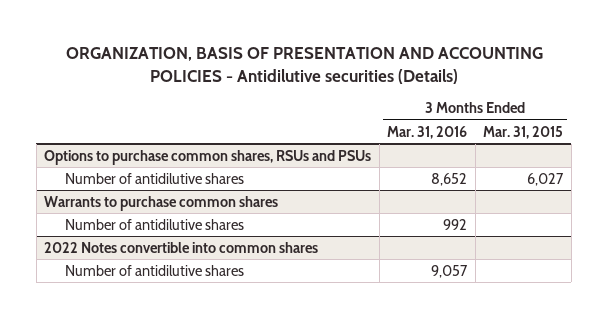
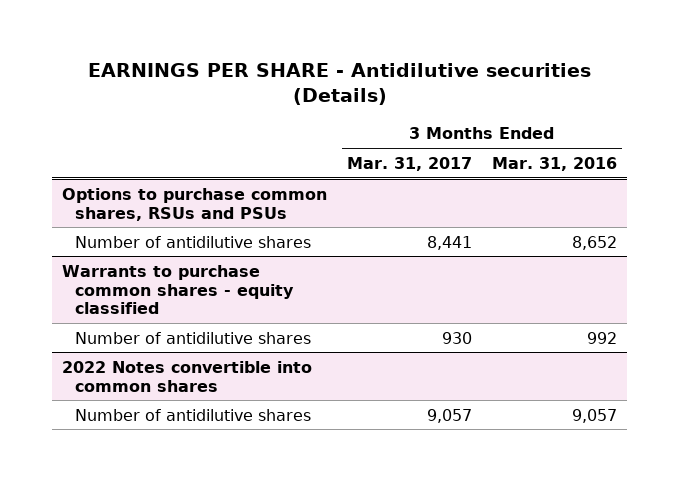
[65,46,543,84] ORGANIZATION, BASIS OF PRESENTATION AND ACCOUNTING POLICIES - Antidilutive securities (Details) -> [87,63,591,106] EARNINGS PER SHARE - Antidilutive securities (Details)
[483,125,564,139] Mar. 31, 2015 -> none
none -> [347,156,473,171] Mar. 31, 2017
[44,195,279,211] Warrants to purchase common shares -> [62,264,294,315] Warrants to purchase common shares - equity classified

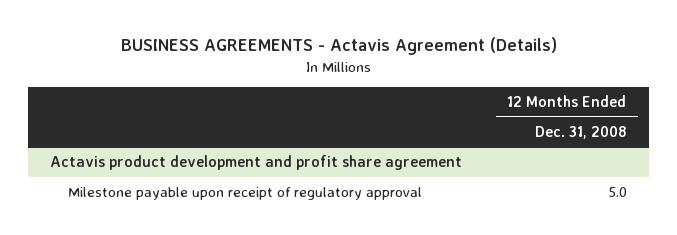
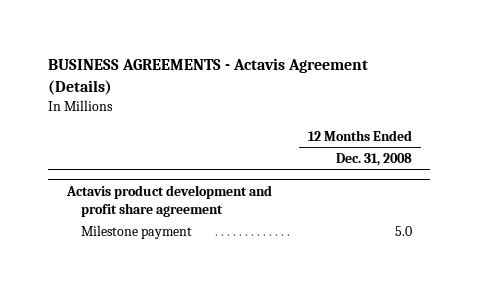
[68,187,423,201] Milestone payable upon receipt of regulatory approval -> [81,225,193,240] Milestone payment

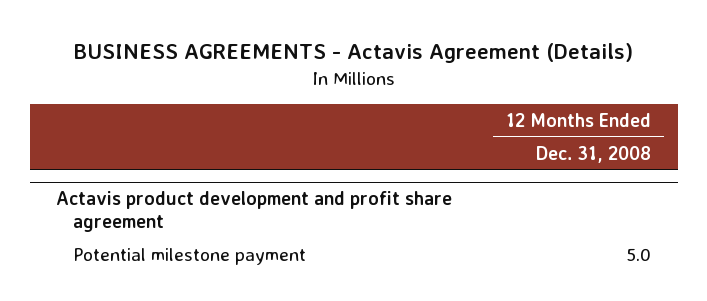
[81,225,193,240] Milestone payment -> [73,247,307,265] Potential milestone payment

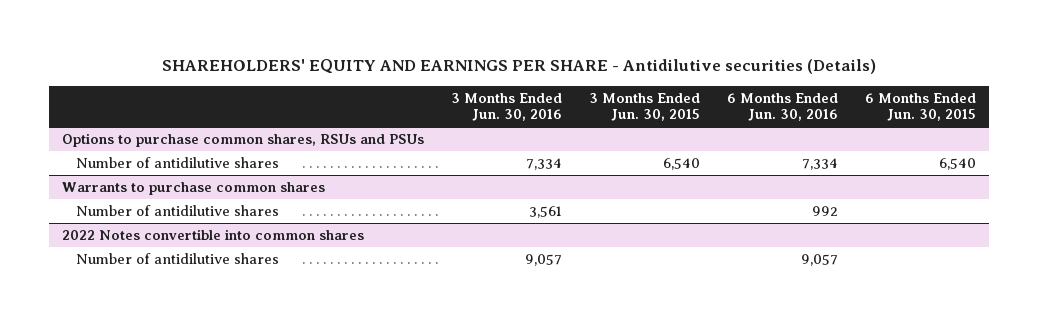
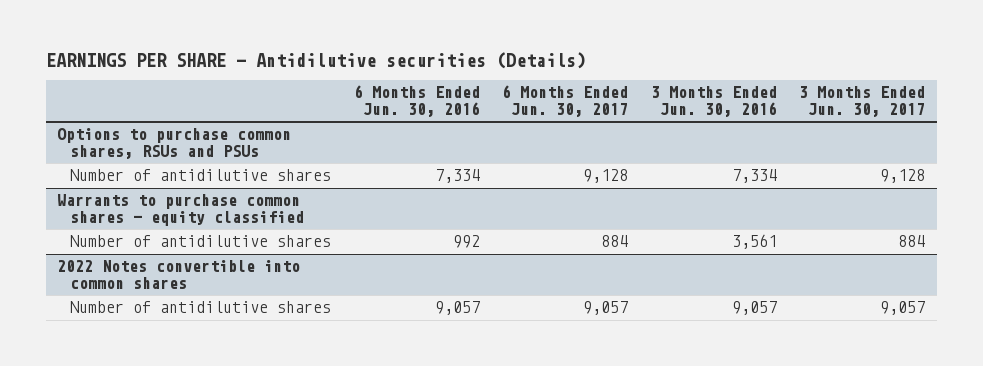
[162,59,877,75] SHAREHOLDERS' EQUITY AND EARNINGS PER SHARE - Antidilutive securities (Details) -> [46,51,587,69] EARNINGS PER SHARE - Antidilutive securities (Details)
[589,92,701,122] 3 Months Ended Jun. 30, 2015 -> none
[864,92,976,122] 6 Months Ended Jun. 30, 2015 -> none
none -> [502,85,629,117] 6 Months Ended Jun. 30, 2017
none -> [799,86,926,117] 3 Months Ended Jun. 30, 2017
[62,182,326,196] Warrants to purchase common shares -> [57,194,305,226] Warrants to purchase common shares - equity classified

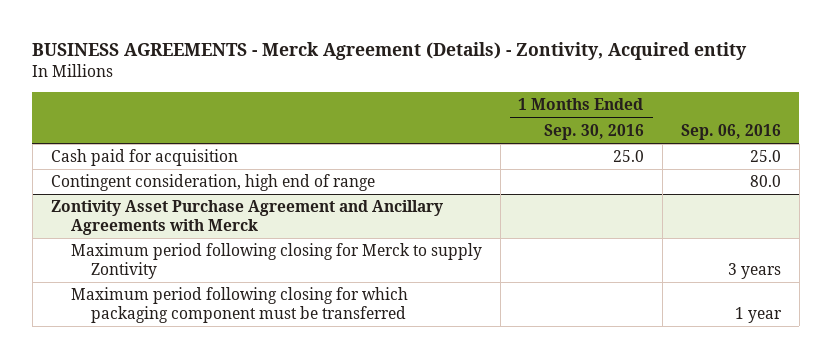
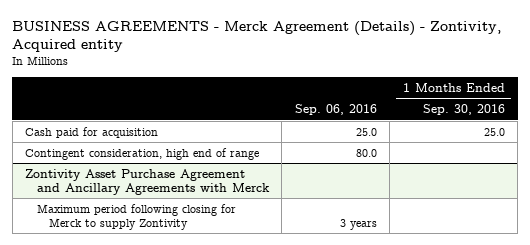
[70,287,408,324] Maximum period following closing for which packaging component must be transferred -> none

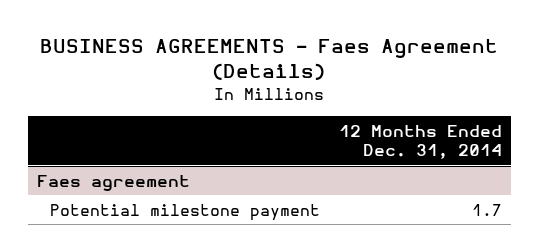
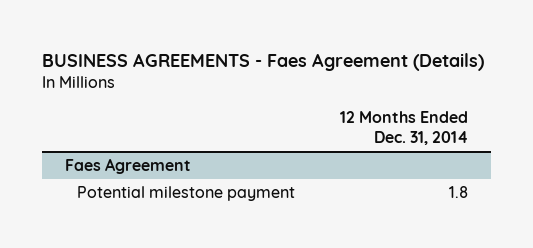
[37,174,191,191] Faes agreement -> [65,158,192,175] Faes Agreement
[471,203,502,216] 1.7 -> [449,186,469,199] 1.8

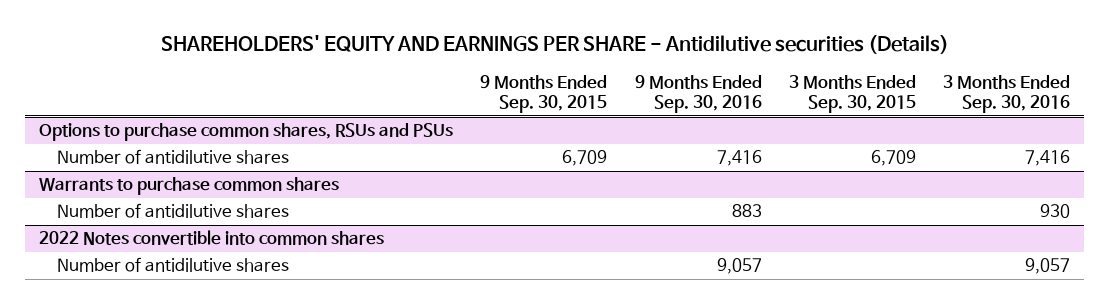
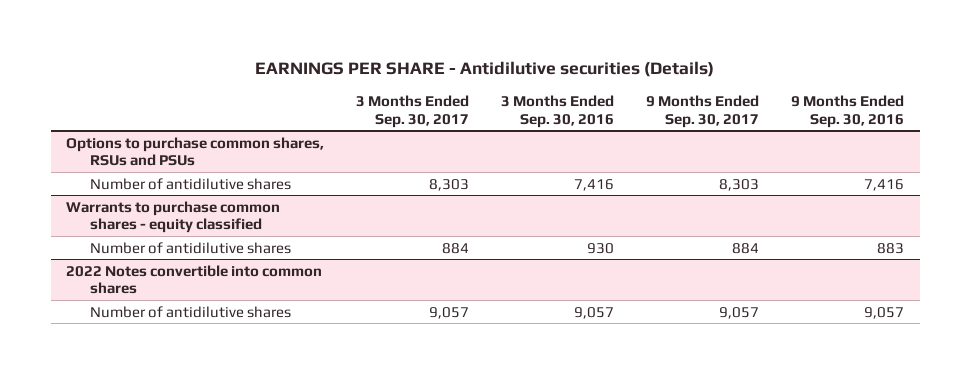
[160,35,949,55] SHAREHOLDERS' EQUITY AND EARNINGS PER SHARE - Antidilutive securities (Details) -> [255,61,715,78] EARNINGS PER SHARE - Antidilutive securities (Details)
[480,74,608,114] 9 Months Ended Sep. 30, 2015 -> none
[788,74,916,114] 3 Months Ended Sep. 30, 2015 -> none
none -> [356,94,470,128] 3 Months Ended Sep. 30, 2017
none -> [645,94,759,128] 9 Months Ended Sep. 30, 2017
[38,177,339,196] Warrants to purchase common shares -> [66,200,281,234] Warrants to purchase common shares - equity classified

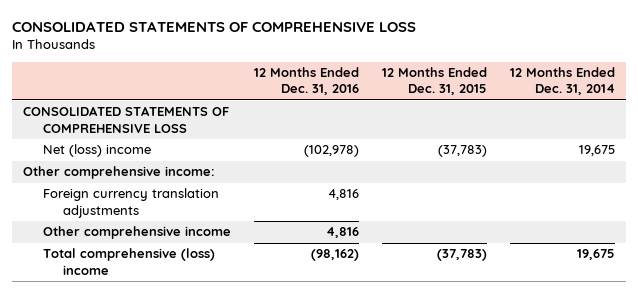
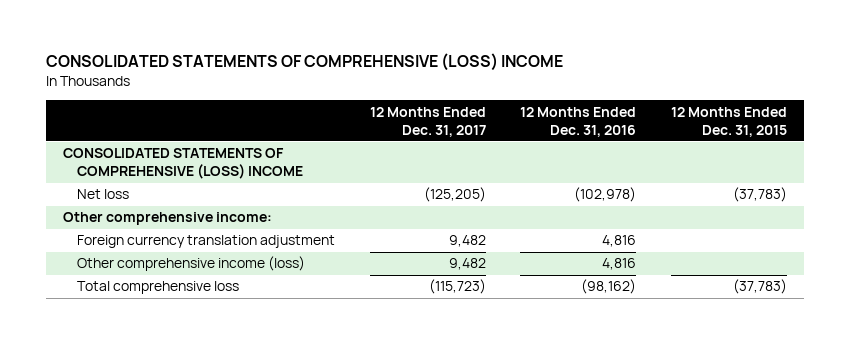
[11,20,416,32] CONSOLIDATED STATEMENTS OF COMPREHENSIVE LOSS -> [45,53,563,72] CONSOLIDATED STATEMENTS OF COMPREHENSIVE (LOSS) INCOME
[509,67,615,96] 12 Months Ended Dec. 31, 2014 -> none
none -> [369,106,486,137] 12 Months Ended Dec. 31, 2017
[23,106,230,133] CONSOLIDATED STATEMENTS OF COMPREHENSIVE LOSS -> [62,148,303,180] CONSOLIDATED STATEMENTS OF COMPREHENSIVE (LOSS) INCOME
[42,144,151,158] Net (loss) income -> [76,189,129,200] Net loss
[42,188,219,218] Foreign currency translation adjustments -> [76,235,335,249] Foreign currency translation adjustment
[42,226,231,240] Other comprehensive income -> [76,256,305,272] Other comprehensive income (loss)
[42,248,215,275] Total comprehensive (loss) income -> [76,281,239,295] Total comprehensive loss

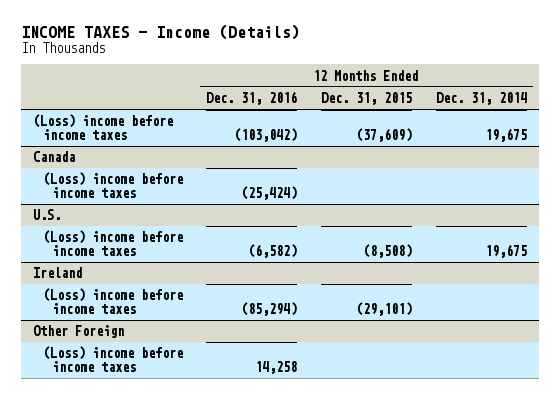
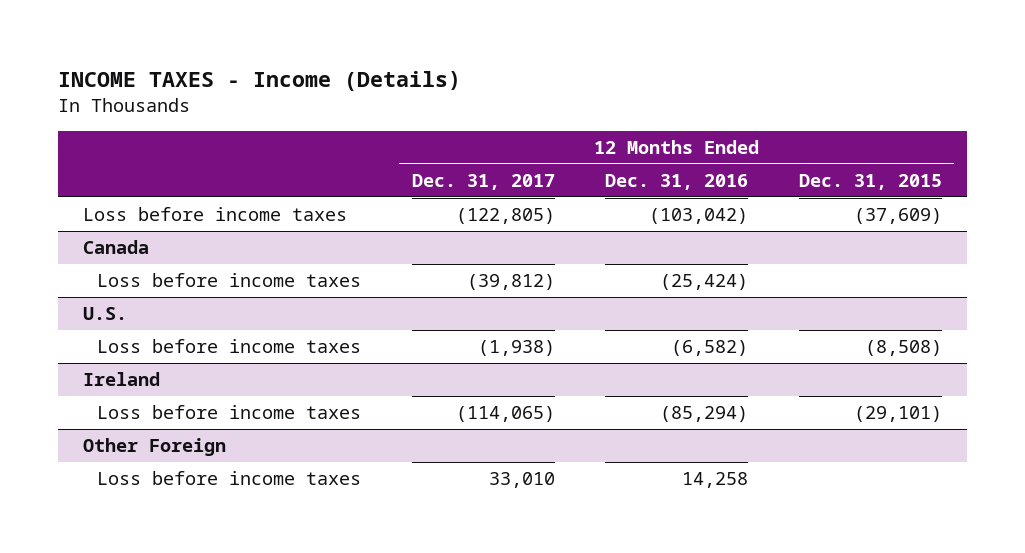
[435,91,527,105] Dec. 31, 2014 -> none
none -> [411,173,555,190] Dec. 31, 2017
[32,114,173,141] (Loss) income before income taxes -> [83,207,348,222] Loss before income taxes
[42,172,183,199] (Loss) income before income taxes -> [97,273,362,288] Loss before income taxes
[42,230,183,257] (Loss) income before income taxes -> [97,339,362,354] Loss before income taxes
[42,288,183,315] (Loss) income before income taxes -> [97,405,362,420] Loss before income taxes
[42,346,183,373] (Loss) income before income taxes -> [97,471,362,486] Loss before income taxes

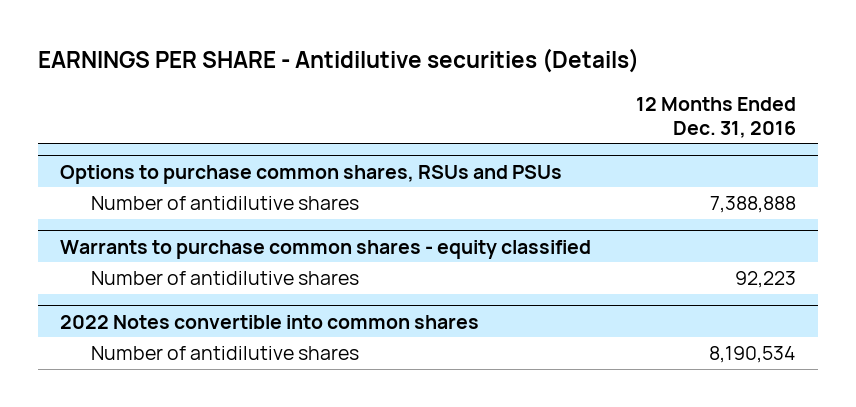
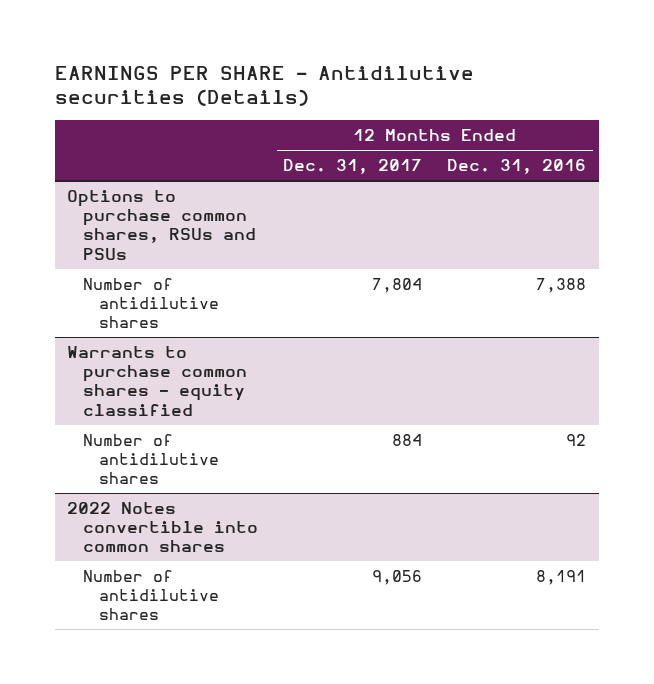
none -> [283,159,423,175] Dec. 31, 2017
[709,195,796,213] 7,388,888 -> [536,278,587,294] 7,388
[734,270,796,288] 92,223 -> [566,434,587,447] 92
[708,345,796,363] 8,190,534 -> [536,570,587,586] 8,191

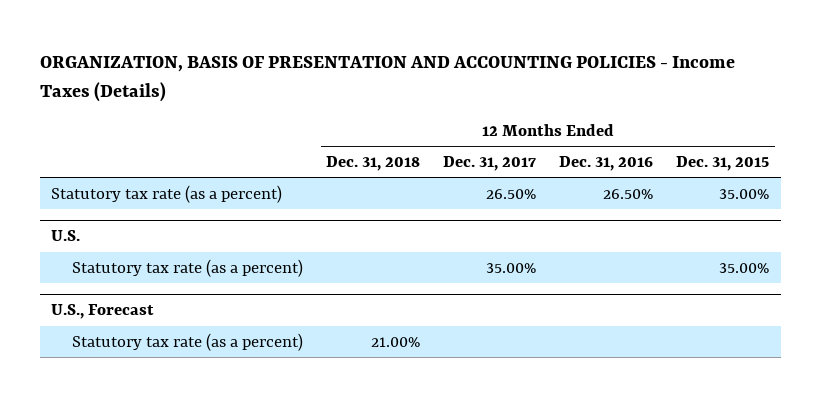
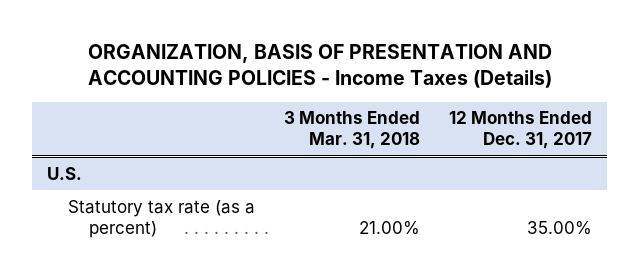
[326,156,421,172] Dec. 31, 2018 -> none
[559,156,654,172] Dec. 31, 2016 -> none
[676,156,770,172] Dec. 31, 2015 -> none
none -> [284,111,421,150] 3 Months Ended Mar. 31, 2018
[51,184,283,203] Statutory tax rate (as a percent) -> none
[51,304,155,320] U.S., Forecast -> none
[72,332,304,351] Statutory tax rate (as a percent) -> none

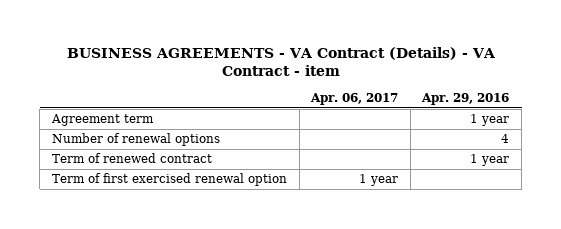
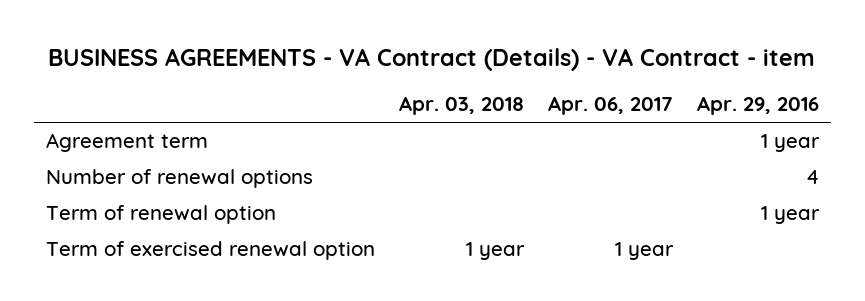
none -> [398,96,524,116] Apr. 03, 2018
[51,153,212,164] Term of renewed contract -> [45,205,276,225] Term of renewal option
[51,173,287,187] Term of first exercised renewal option -> [45,241,375,261] Term of exercised renewal option

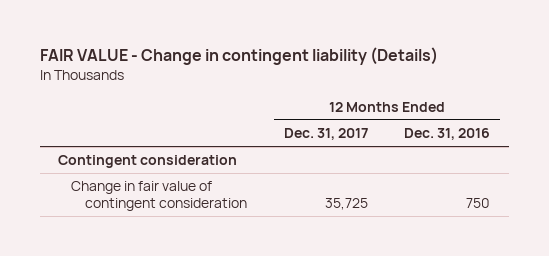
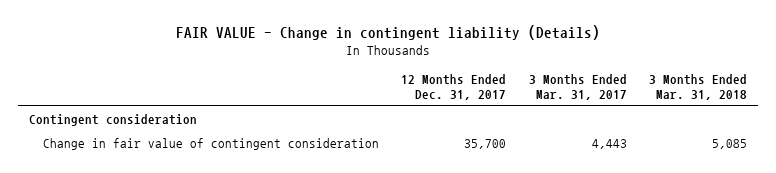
[404,128,491,141] Dec. 31, 2016 -> none
none -> [528,74,627,100] 3 Months Ended Mar. 31, 2017
none -> [649,74,748,100] 3 Months Ended Mar. 31, 2018
[324,197,368,210] 35,725 -> [464,139,507,150] 35,700

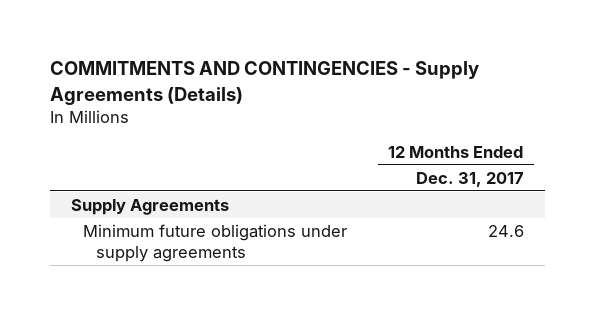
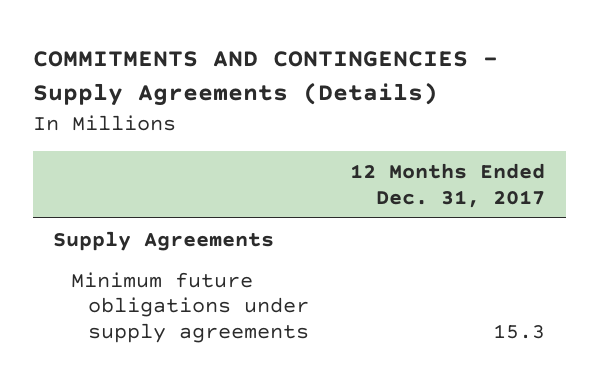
[487,224,524,237] 24.6 -> [493,323,546,339] 15.3

